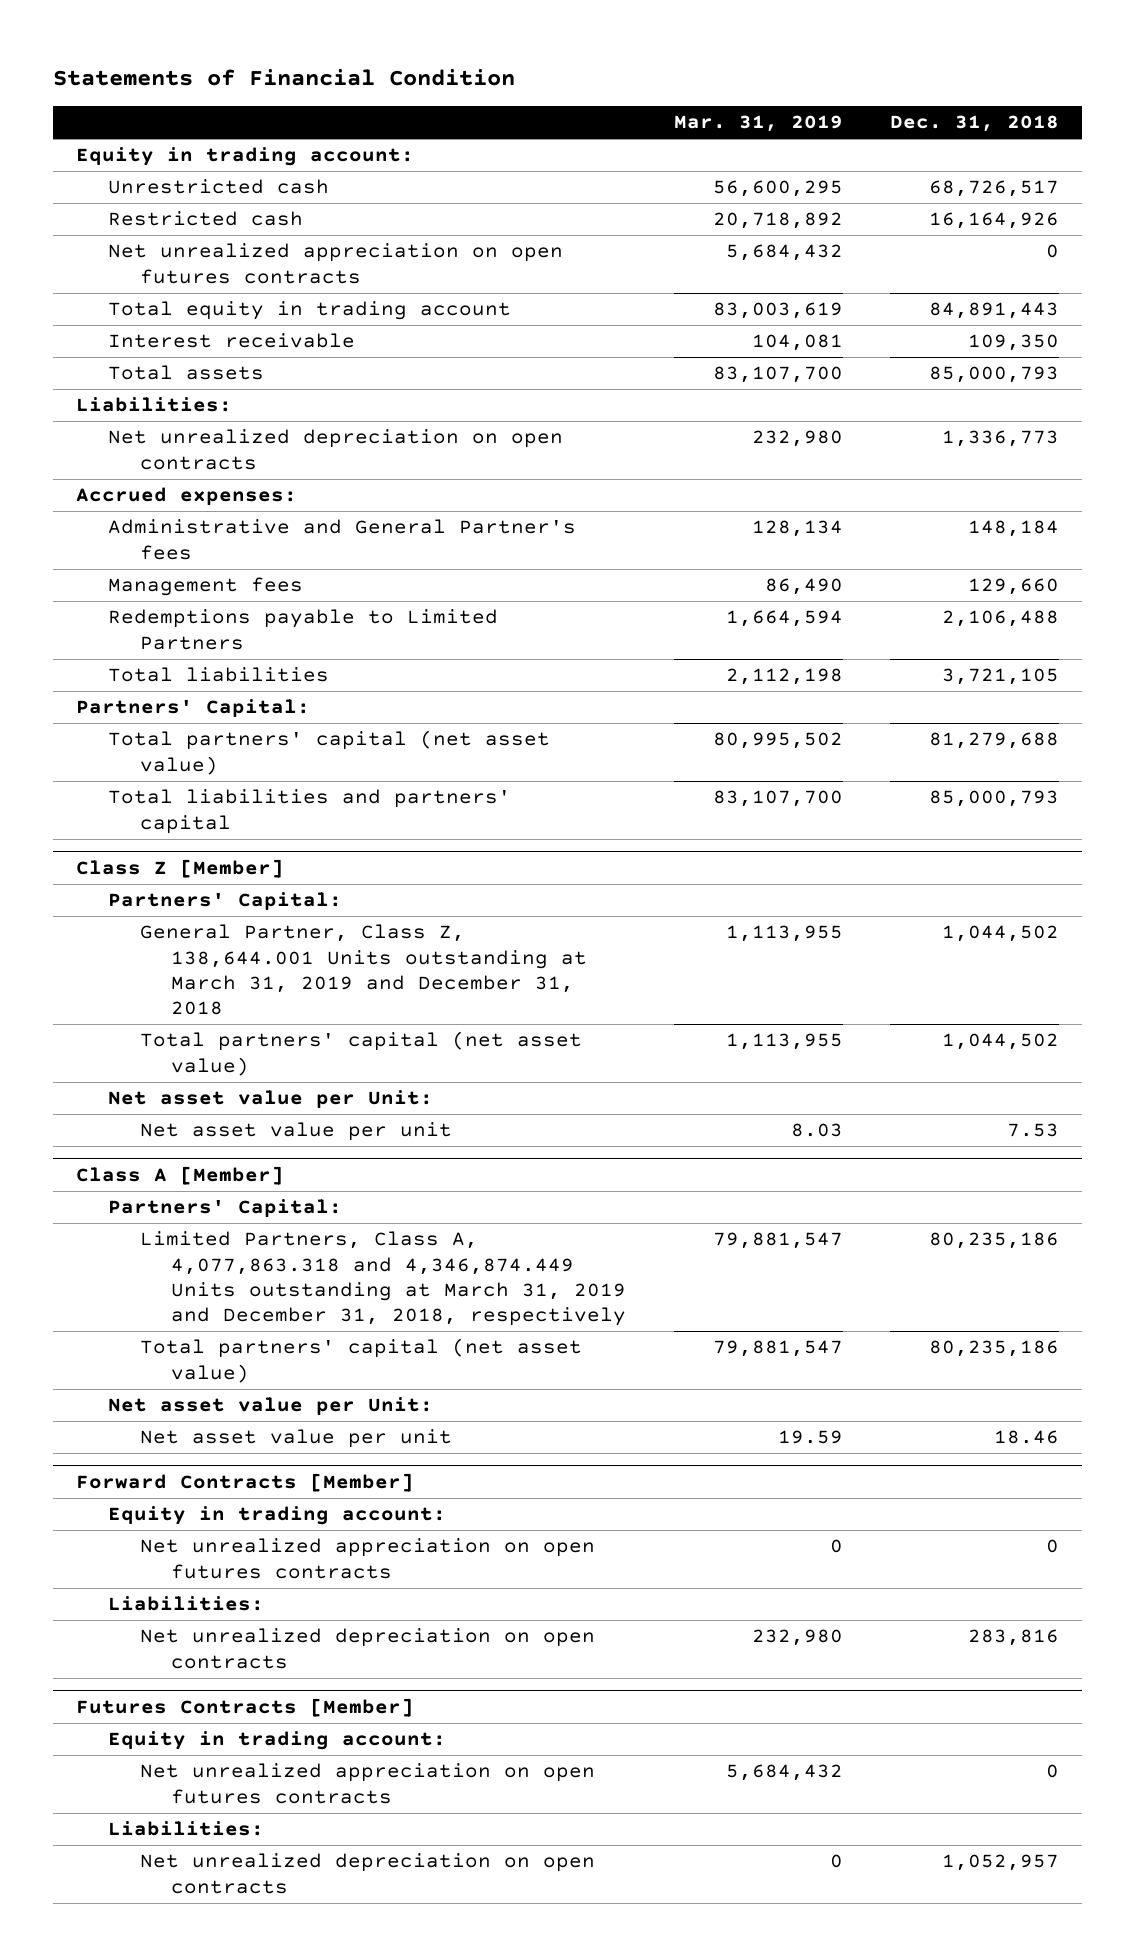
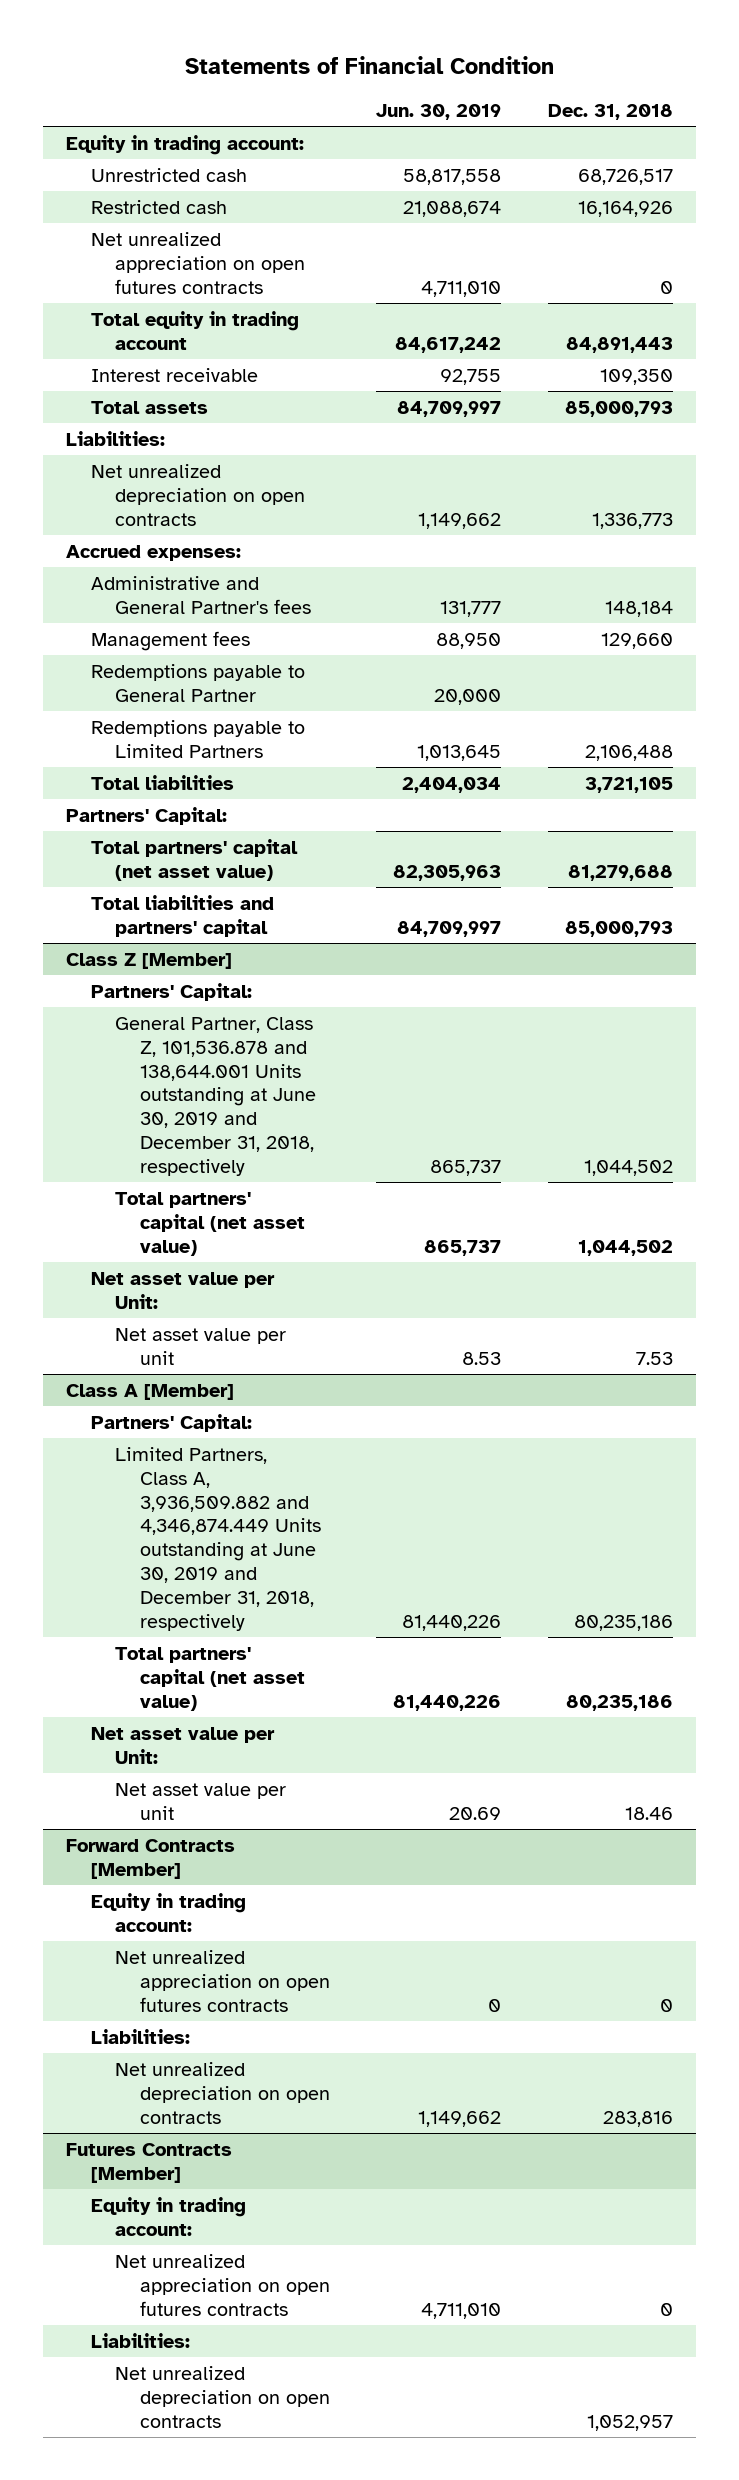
[673,115,843,133] Mar. 31, 2019 -> none
none -> [376,103,502,120] Jun. 30, 2019
none -> [90,663,305,702] Redemptions payable to General Partner
[139,924,588,1016] General Partner, Class Z, 138,644.001 Units outstanding at March 31, 2019 and December 31, 2018 -> [115,1016,316,1176] General Partner, Class Z, 101,536.878 and 138,644.001 Units outstanding at June 30, 2019 and December 31, 2018, respectively
[139,1231,627,1327] Limited Partners, Class A, 4,077,863.318 and 4,346,874.449 Units outstanding at March 31, 2019 and December 31, 2018, respectively -> [115,1446,321,1631] Limited Partners, Class A, 3,936,509.882 and 4,346,874.449 Units outstanding at June 30, 2019 and December 31, 2018, respectively

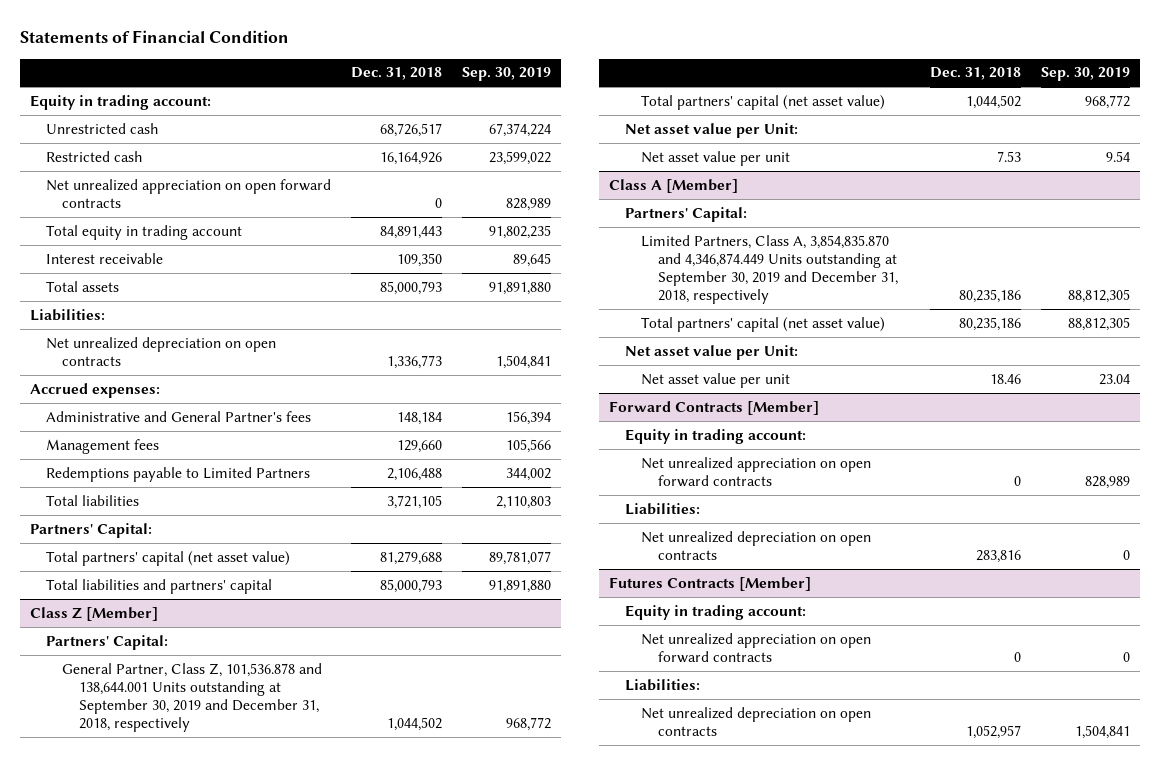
[376,103,502,120] Jun. 30, 2019 -> none
none -> [461,67,551,82] Sep. 30, 2019
[90,231,306,294] Net unrealized appreciation on open futures contracts -> [45,178,331,208] Net unrealized appreciation on open forward contracts
[90,663,305,702] Redemptions payable to General Partner -> none
[115,1016,316,1176] General Partner, Class Z, 101,536.878 and 138,644.001 Units outstanding at June 30, 2019 and December 31, 2018, respectively -> [62,662,323,733] General Partner, Class Z, 101,536.878 and 138,644.001 Units outstanding at September 30, 2019 and December 31, 2018, respectively
[115,1446,321,1631] Limited Partners, Class A, 3,936,509.882 and 4,346,874.449 Units outstanding at June 30, 2019 and December 31, 2018, respectively -> [641,234,898,305] Limited Partners, Class A, 3,854,835.870 and 4,346,874.449 Units outstanding at September 30, 2019 and December 31, 2018, respectively
[115,1949,330,2012] Net unrealized appreciation on open futures contracts -> [641,456,872,487] Net unrealized appreciation on open forward contracts
[115,2253,330,2316] Net unrealized appreciation on open futures contracts -> [641,632,872,663] Net unrealized appreciation on open forward contracts

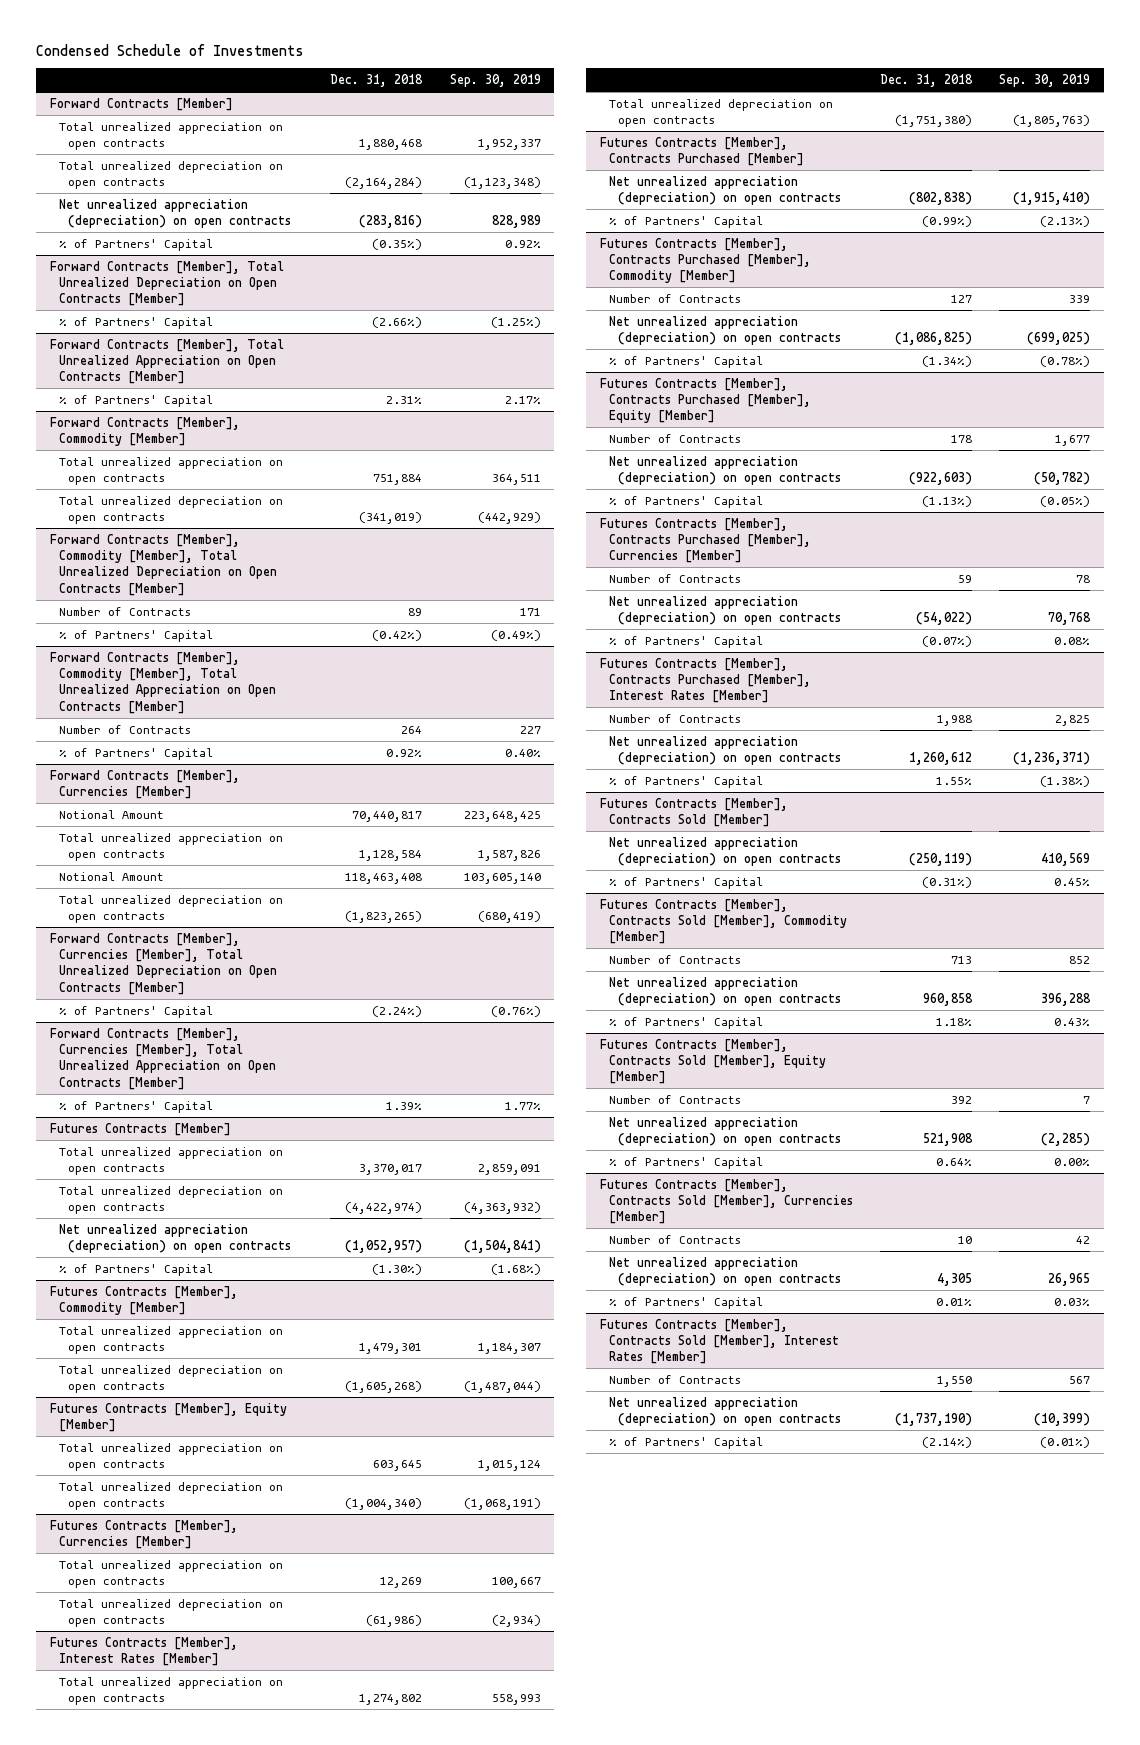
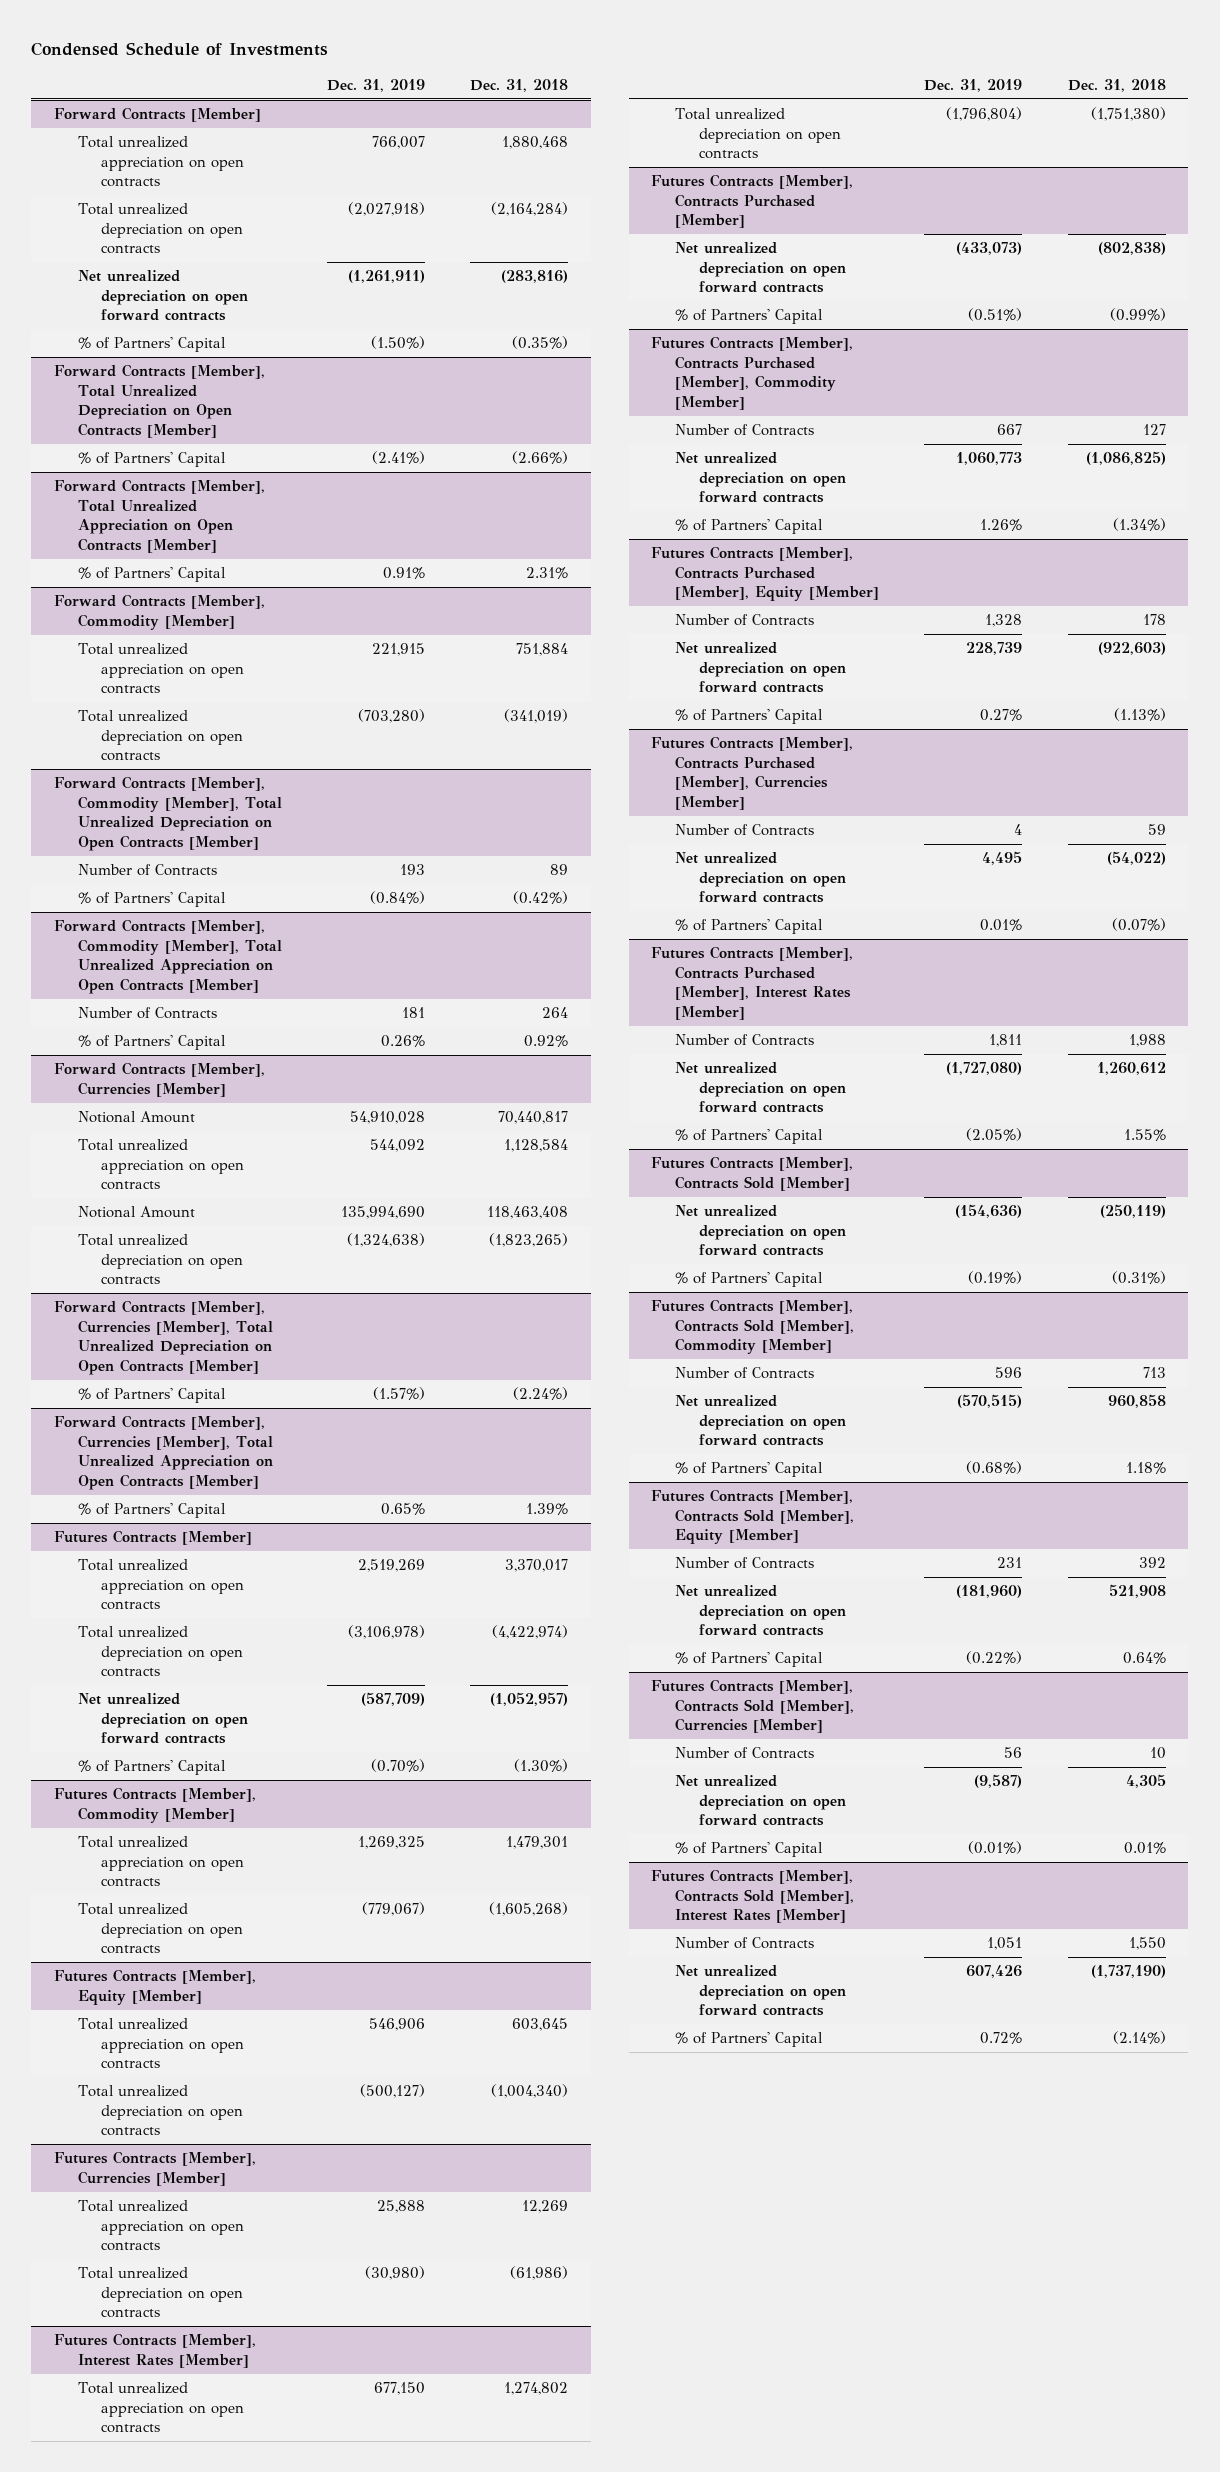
[449,74,541,88] Sep. 30, 2019 -> none
none -> [326,78,425,92] Dec. 31, 2019
[58,198,291,229] Net unrealized appreciation (depreciation) on open contracts -> [77,270,249,322] Net unrealized depreciation on open forward contracts
[58,1223,291,1254] Net unrealized appreciation (depreciation) on open contracts -> [77,1693,249,1745] Net unrealized depreciation on open forward contracts
[608,175,841,206] Net unrealized appreciation (depreciation) on open contracts -> [674,242,846,294] Net unrealized depreciation on open forward contracts
[608,315,841,346] Net unrealized appreciation (depreciation) on open contracts -> [674,452,846,504] Net unrealized depreciation on open forward contracts
[608,455,841,486] Net unrealized appreciation (depreciation) on open contracts -> [674,642,846,694] Net unrealized depreciation on open forward contracts
[608,595,841,626] Net unrealized appreciation (depreciation) on open contracts -> [674,852,846,904] Net unrealized depreciation on open forward contracts
[608,735,841,766] Net unrealized appreciation (depreciation) on open contracts -> [674,1062,846,1114] Net unrealized depreciation on open forward contracts
[608,836,841,867] Net unrealized appreciation (depreciation) on open contracts -> [674,1205,846,1257] Net unrealized depreciation on open forward contracts
[608,976,841,1007] Net unrealized appreciation (depreciation) on open contracts -> [674,1395,846,1447] Net unrealized depreciation on open forward contracts
[608,1116,841,1147] Net unrealized appreciation (depreciation) on open contracts -> [674,1585,846,1637] Net unrealized depreciation on open forward contracts
[608,1256,841,1287] Net unrealized appreciation (depreciation) on open contracts -> [674,1775,846,1827] Net unrealized depreciation on open forward contracts
[608,1396,841,1427] Net unrealized appreciation (depreciation) on open contracts -> [674,1965,846,2017] Net unrealized depreciation on open forward contracts

